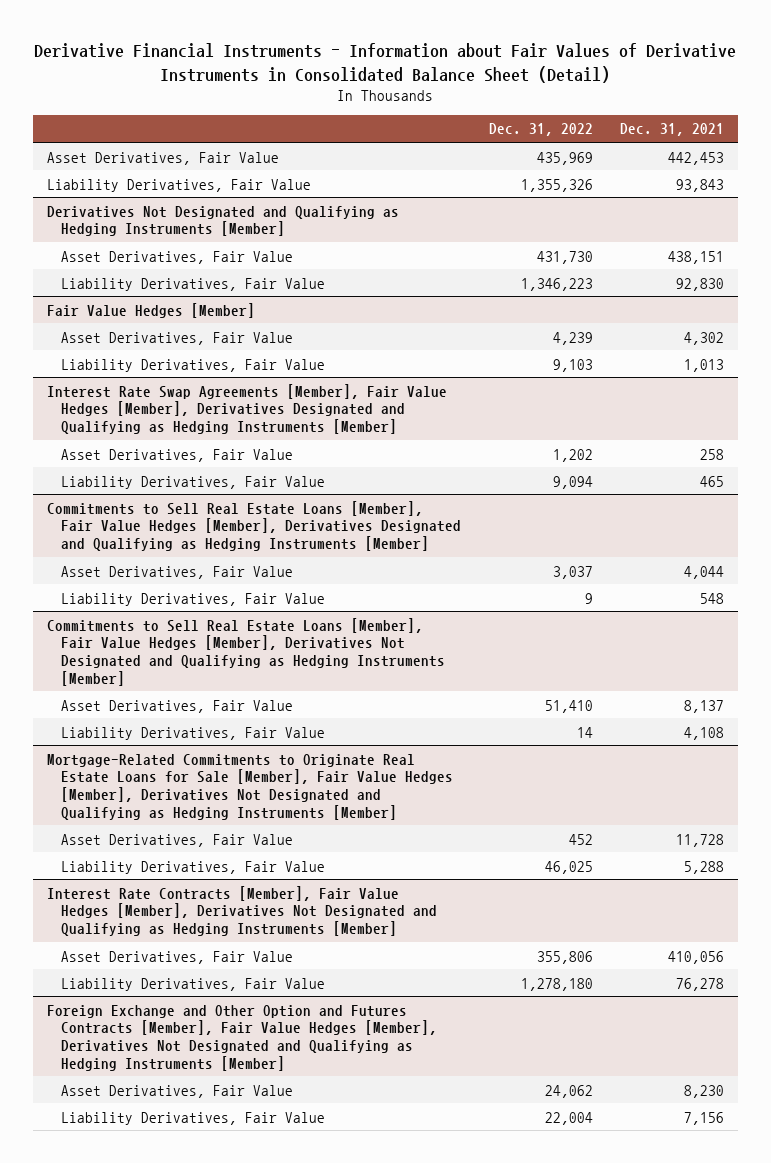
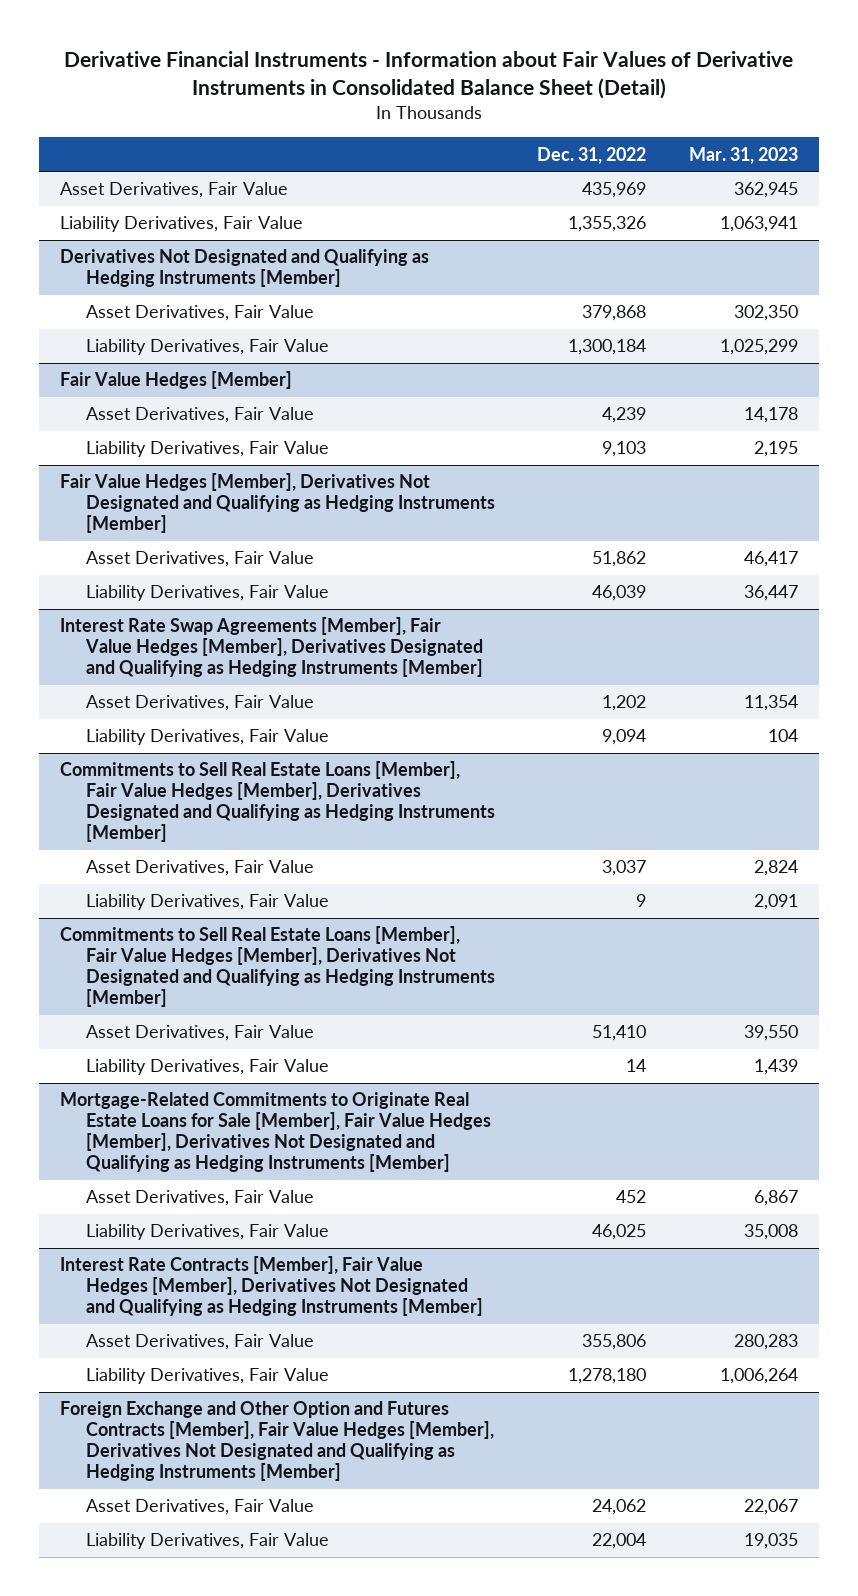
[620,123,725,137] Dec. 31, 2021 -> none
none -> [688,146,798,164] Mar. 31, 2023
[536,250,593,264] 431,730 -> [582,305,647,322] 379,868
[520,277,593,291] 1,346,223 -> [568,339,647,356] 1,300,184
none -> [60,473,495,534] Fair Value Hedges [Member], Derivatives Not Designated and Qualifying as Hedging Instruments [Member]
none -> [85,551,314,568] Asset Derivatives, Fair Value
none -> [85,585,329,602] Liability Derivatives, Fair Value

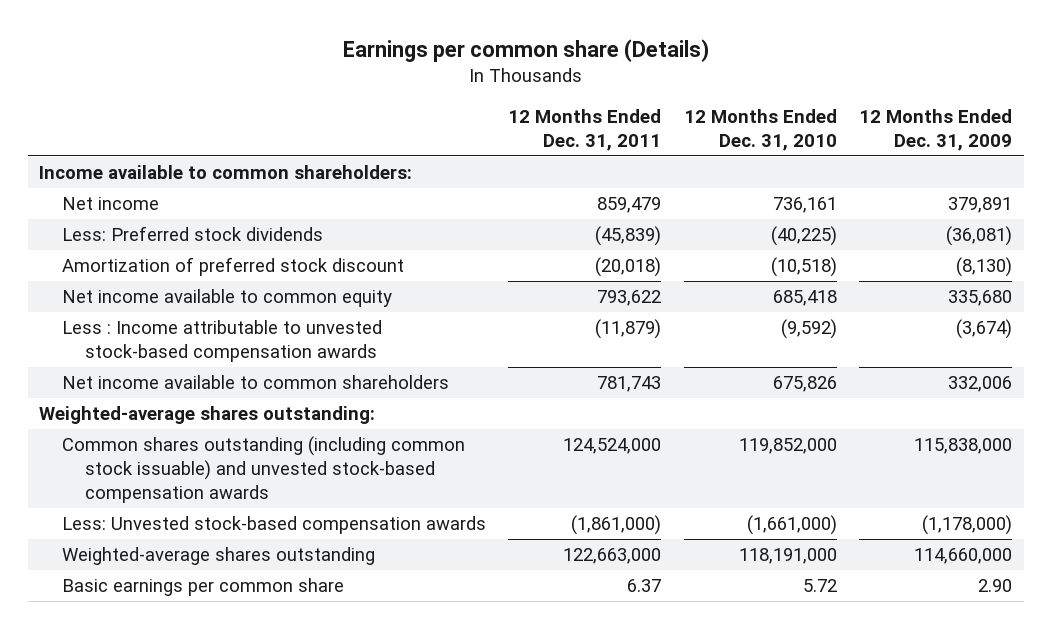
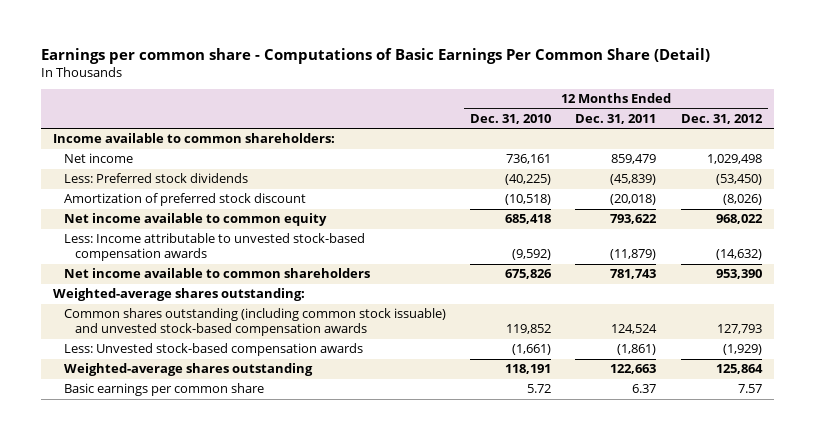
[342,38,709,62] Earnings per common share (Details) -> [40,47,710,64] Earnings per common share - Computations of Basic Earnings Per Common Share (Detail)
[859,108,1013,151] 12 Months Ended Dec. 31, 2009 -> none
none -> [680,114,763,125] Dec. 31, 2012
[62,320,383,363] Less : Income attributable to unvested stock-based compensation awards -> [64,233,366,262] Less: Income attributable to unvested stock-based compensation awards
[563,438,662,455] 124,524,000 -> [611,324,658,335] 124,524
[738,438,837,455] 119,852,000 -> [506,324,552,335] 119,852
[571,515,662,536] (1,861,000) -> [617,344,657,356] (1,861)
[746,515,837,536] (1,661,000) -> [512,344,552,356] (1,661)
[563,548,662,565] 122,663,000 -> [610,364,657,375] 122,663
[738,548,837,565] 118,191,000 -> [505,364,552,375] 118,191

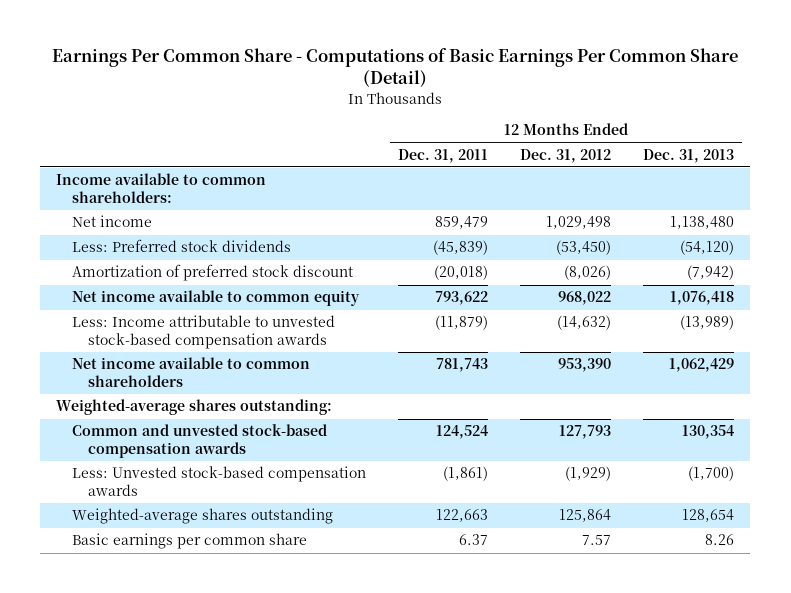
[40,47,710,64] Earnings per common share - Computations of Basic Earnings Per Common Share (Detail) -> [52,48,739,88] Earnings Per Common Share - Computations of Basic Earnings Per Common Share (Detail)
[470,114,552,125] Dec. 31, 2010 -> none
none -> [643,148,735,163] Dec. 31, 2013
[64,308,447,337] Common shares outstanding (including common stock issuable) and unvested stock-based compensation awards -> [72,424,328,459] Common and unvested stock-based compensation awards

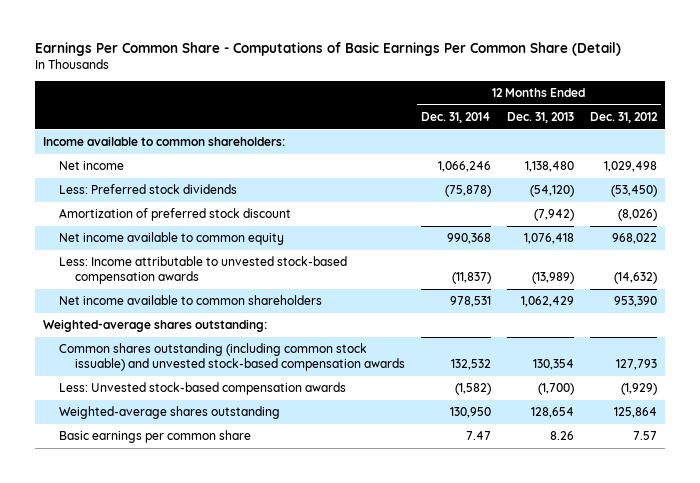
[398,148,489,163] Dec. 31, 2011 -> none
none -> [421,111,492,123] Dec. 31, 2014
[72,424,328,459] Common and unvested stock-based compensation awards -> [58,343,406,372] Common shares outstanding (including common stock issuable) and unvested stock-based compensation awards

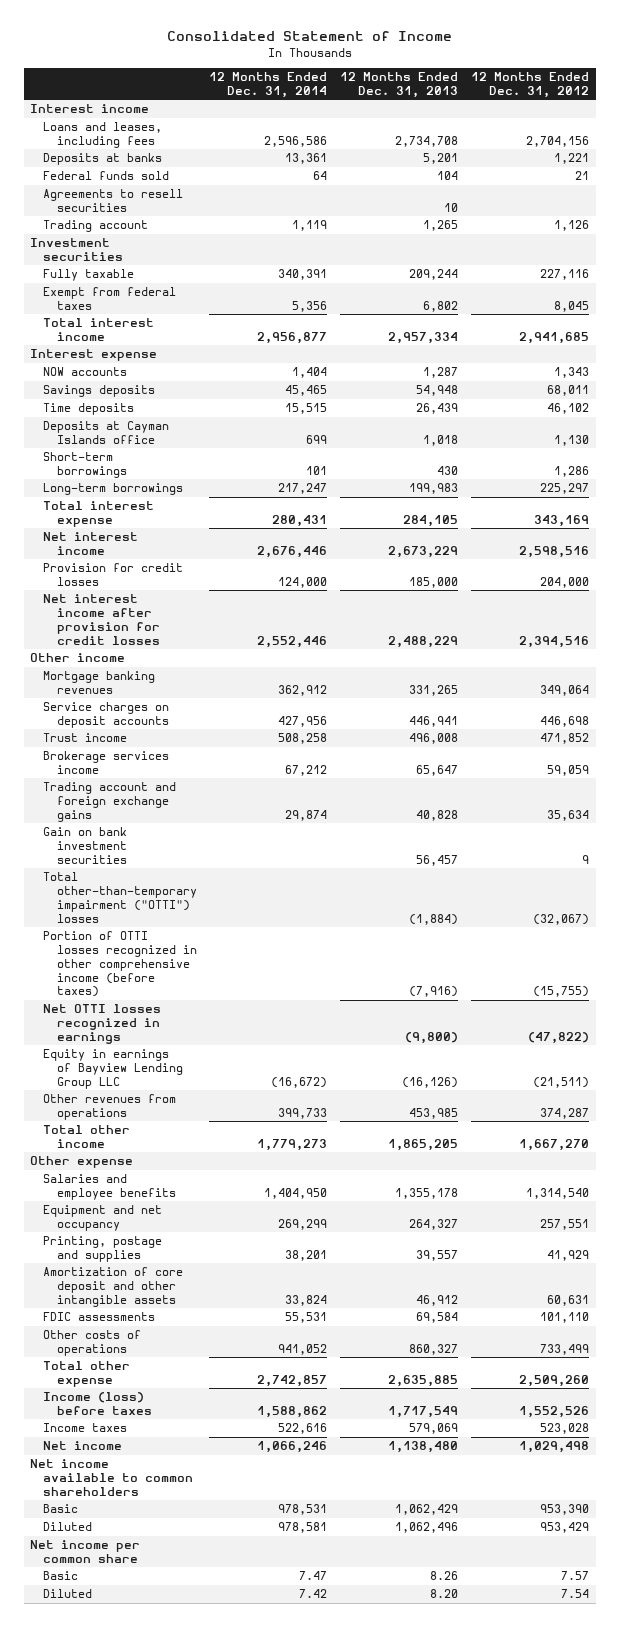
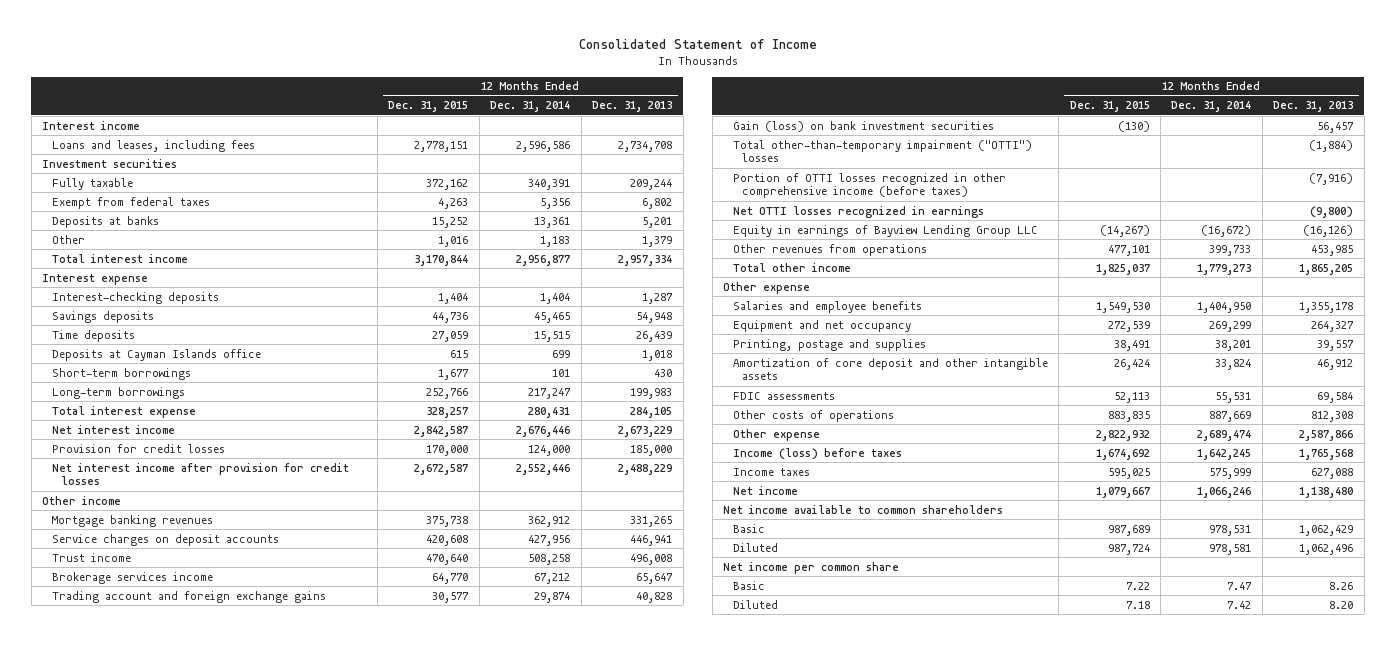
[471,72,590,98] 12 Months Ended Dec. 31, 2012 -> none
none -> [388,101,469,113] Dec. 31, 2015
[43,171,170,181] Federal funds sold -> none
[43,189,184,212] Agreements to resell securities -> none
[43,220,149,233] Trading account -> none
[43,153,163,166] Deposits at banks -> [51,215,159,228] Deposits at banks
none -> [51,234,85,244] Other
[43,367,128,377] NOW accounts -> [51,291,219,304] Interest-checking deposits
[43,827,128,864] Gain on bank investment securities -> [732,120,994,132] Gain (loss) on bank investment securities
[278,1343,328,1355] 941,052 -> [1209,410,1252,422] 887,669
[409,1343,459,1355] 860,327 -> [1311,410,1354,422] 812,308
[43,1361,131,1387] Total other expense -> [732,428,820,441] Other expense
[257,1374,328,1387] 2,742,857 -> [1197,429,1252,441] 2,689,474
[388,1374,459,1387] 2,635,885 -> [1299,429,1354,441] 2,587,866
[257,1405,328,1418] 1,588,862 -> [1197,448,1252,460] 1,642,245
[388,1405,459,1418] 1,717,549 -> [1299,448,1354,460] 1,765,568
[278,1423,328,1435] 522,616 -> [1209,467,1252,479] 575,999
[409,1423,459,1435] 579,069 -> [1311,467,1354,479] 627,088

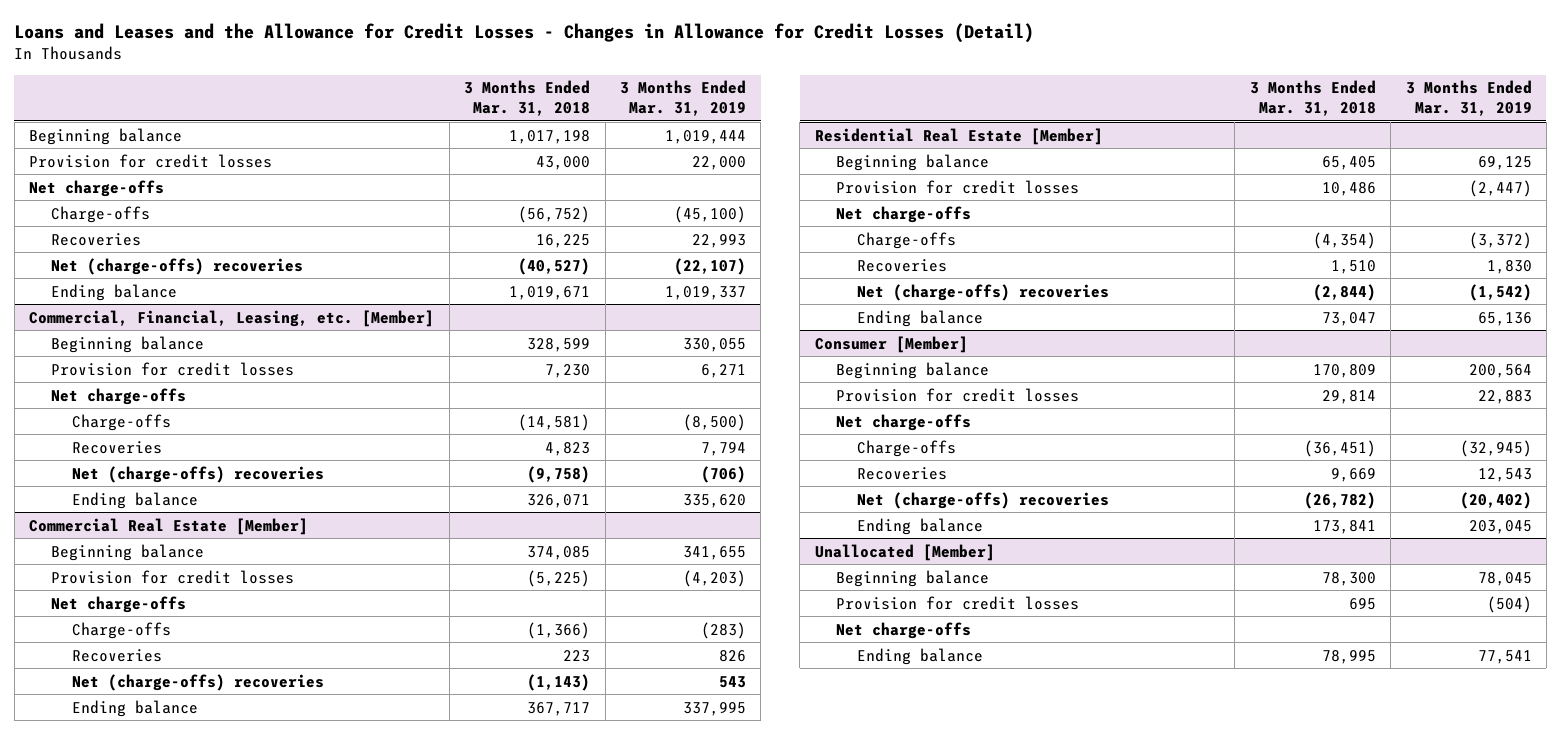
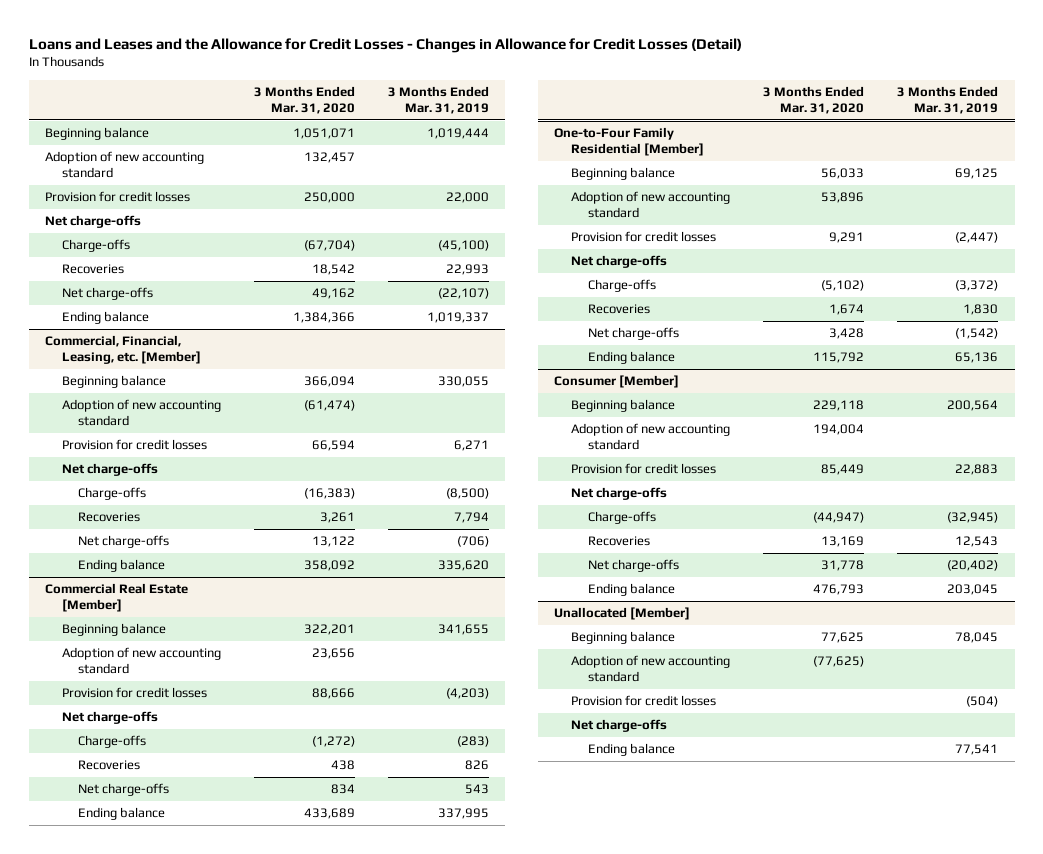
[464,80,591,117] 3 Months Ended Mar. 31, 2018 -> none
none -> [253,86,355,115] 3 Months Ended Mar. 31, 2020
none -> [45,151,205,179] Adoption of new accounting standard
[50,257,303,275] Net (charge-offs) recoveries -> [61,287,153,301] Net charge-offs
none -> [61,399,221,427] Adoption of new accounting standard
[71,465,324,483] Net (charge-offs) recoveries -> [78,535,170,549] Net charge-offs
none -> [61,647,221,675] Adoption of new accounting standard
[71,673,324,691] Net (charge-offs) recoveries -> [78,783,170,797] Net charge-offs
[814,127,1103,145] Residential Real Estate [Member] -> [554,127,704,157] One-to-Four Family Residential [Member]
none -> [570,191,730,219] Adoption of new accounting standard
[857,283,1110,301] Net (charge-offs) recoveries -> [587,327,679,341] Net charge-offs
none -> [570,423,730,451] Adoption of new accounting standard
[857,491,1110,509] Net (charge-offs) recoveries -> [587,559,679,573] Net charge-offs
none -> [570,655,730,683] Adoption of new accounting standard

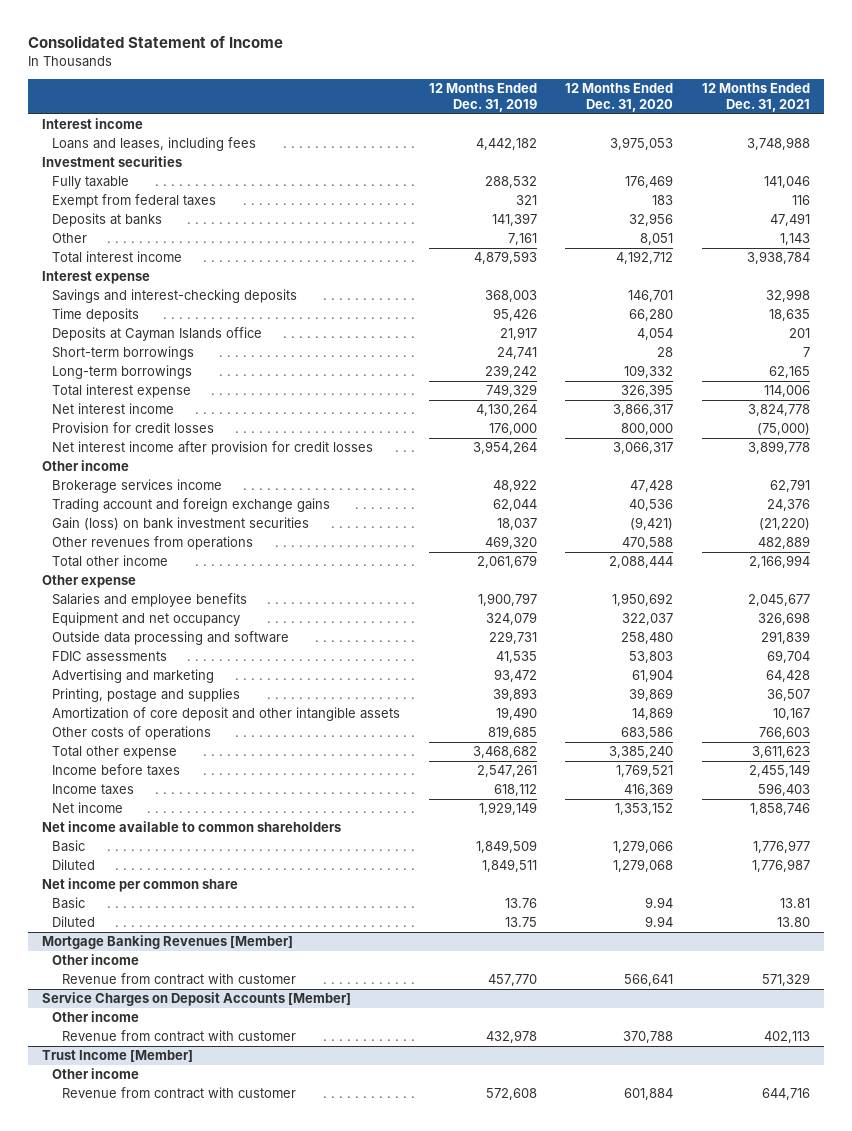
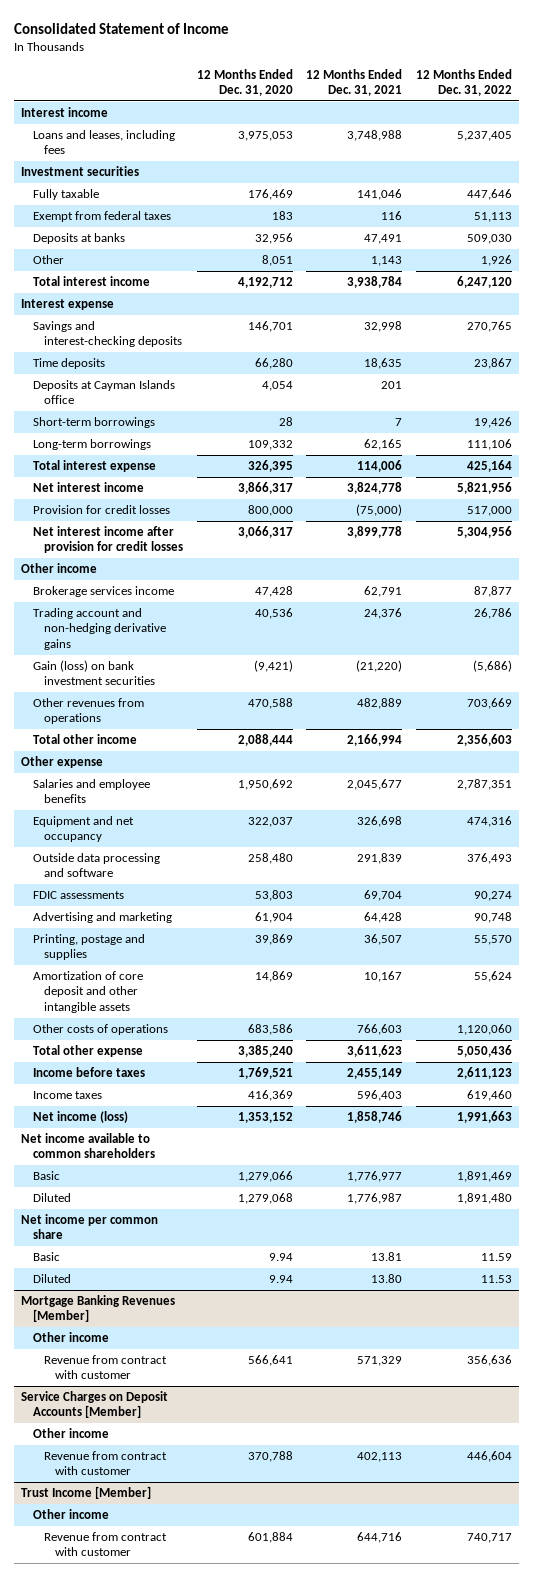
[428,83,537,112] 12 Months Ended Dec. 31, 2019 -> none
none -> [415,68,512,97] 12 Months Ended Dec. 31, 2022
[52,498,331,513] Trading account and foreign exchange gains -> [32,607,166,650] Trading account and non-hedging derivative gains
[52,802,124,814] Net income -> [32,1110,128,1123] Net income (loss)

